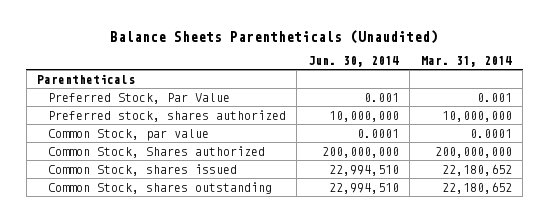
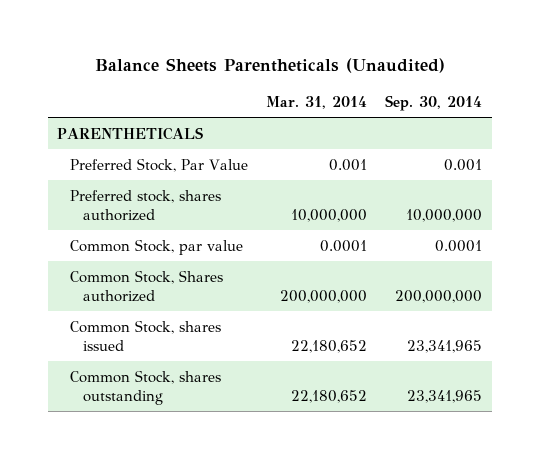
[307,56,399,68] Jun. 30, 2014 -> none
none -> [385,95,483,112] Sep. 30, 2014
[36,73,135,84] Parentheticals -> [57,126,204,140] PARENTHETICALS

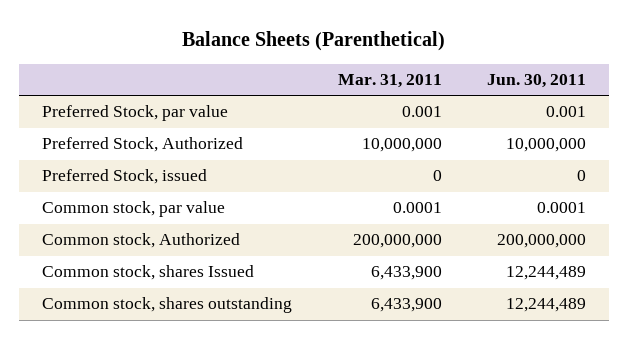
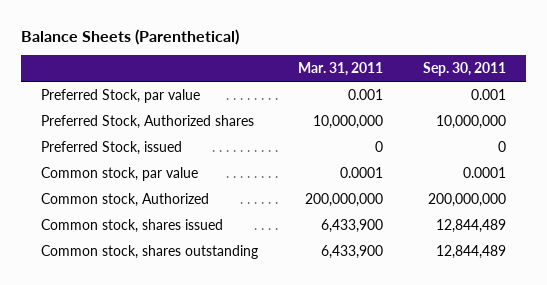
[487,74,587,89] Jun. 30, 2011 -> none
none -> [423,61,507,76] Sep. 30, 2011
[42,137,244,153] Preferred Stock, Authorized -> [41,114,255,129] Preferred Stock, Authorized shares
[42,265,255,281] Common stock, shares Issued -> [41,218,224,233] Common stock, shares issued

